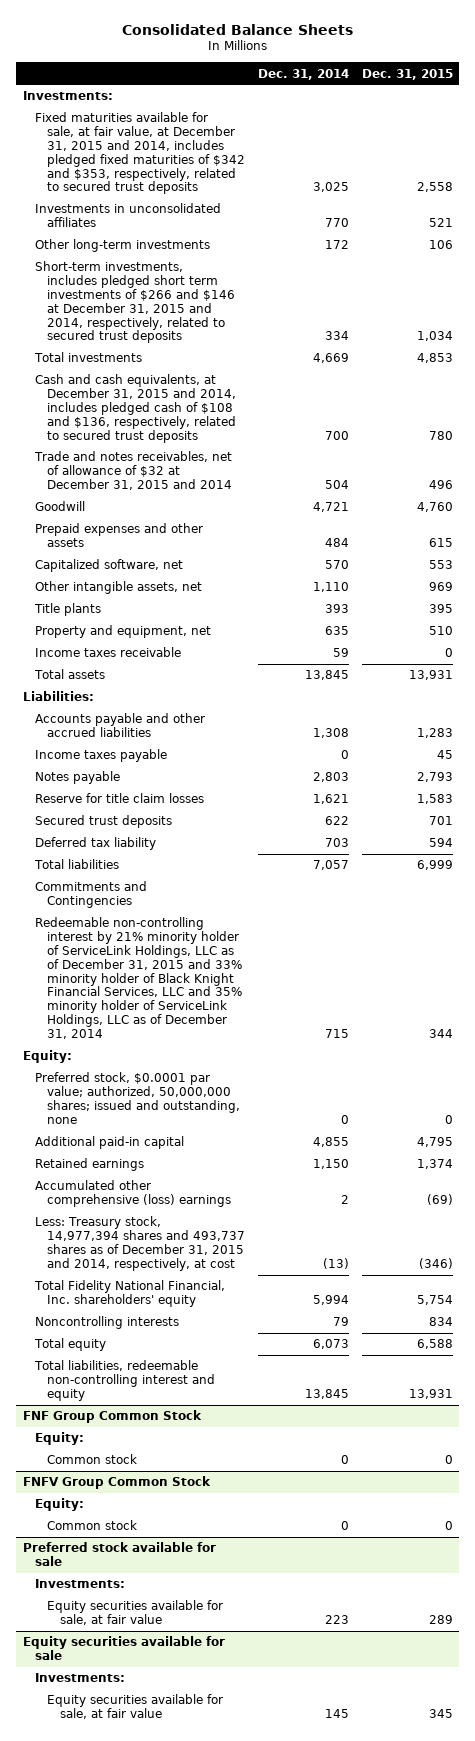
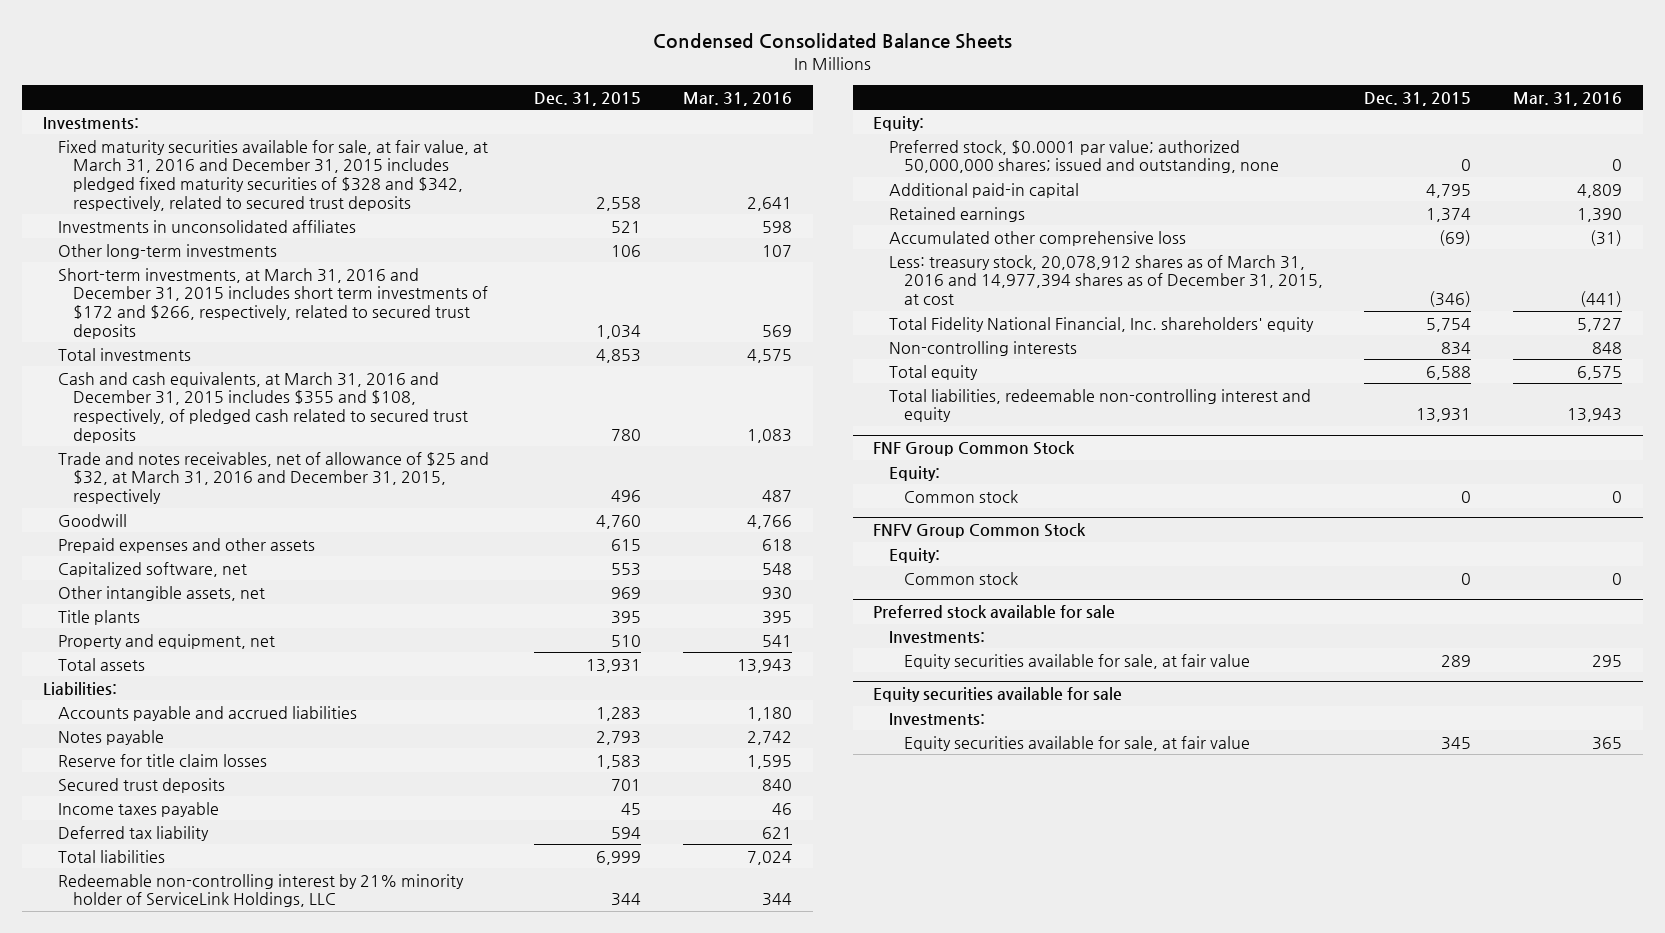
[121,23,353,35] Consolidated Balance Sheets -> [652,33,1012,50] Condensed Consolidated Balance Sheets
[258,68,350,80] Dec. 31, 2014 -> none
none -> [682,91,792,106] Mar. 31, 2016
[34,112,246,195] Fixed maturities available for sale, at fair value, at December 31, 2015 and 2014, includes pledged fixed maturities of $342 and $353, respectively, related to secured trust deposits -> [58,139,489,211] Fixed maturity securities available for sale, at fair value, at March 31, 2016 and December 31, 2015 includes pledged fixed maturity securities of $328 and $342, respectively, related to secured trust deposits
[34,261,236,344] Short-term investments, includes pledged short term investments of $266 and $146 at December 31, 2015 and 2014, respectively, related to secured trust deposits -> [58,267,489,339] Short-term investments, at March 31, 2016 and December 31, 2015 includes short term investments of $172 and $266, respectively, related to secured trust deposits
[34,374,237,443] Cash and cash equivalents, at December 31, 2015 and 2014, includes pledged cash of $108 and $136, respectively, related to secured trust deposits -> [58,371,469,443] Cash and cash equivalents, at March 31, 2016 and December 31, 2015 includes $355 and $108, respectively, of pledged cash related to secured trust deposits
[33,451,233,491] Trade and notes receivables, net of allowance of $32 at December 31, 2015 and 2014 -> [58,451,490,505] Trade and notes receivables, net of allowance of $25 and $32, at March 31, 2016 and December 31, 2015, respectively
[34,647,181,658] Income taxes receivable -> none
[34,713,205,738] Accounts payable and other accrued liabilities -> [58,705,358,721] Accounts payable and accrued liabilities
[34,749,167,763] Income taxes payable -> [58,801,220,817] Income taxes payable
[34,881,147,909] Commitments and Contingencies -> none
[34,917,243,1039] Redeemable non-controlling interest by 21% minority holder of ServiceLink Holdings, LLC as of December 31, 2015 and 33% minority holder of Black Knight Financial Services, LLC and 35% minority holder of ServiceLink Holdings, LLC as of December 31, 2014 -> [58,873,465,908] Redeemable non-controlling interest by 21% minority holder of ServiceLink Holdings, LLC
[34,1072,241,1124] Preferred stock, $0.0001 par value; authorized, 50,000,000 shares; issued and outstanding, none -> [888,139,1279,174] Preferred stock, $0.0001 par value; authorized 50,000,000 shares; issued and outstanding, none
[34,1180,232,1208] Accumulated other comprehensive (loss) earnings -> [888,230,1186,246] Accumulated other comprehensive loss
[34,1216,246,1271] Less: Treasury stock, 14,977,394 shares and 493,737 shares as of December 31, 2015 and 2014, respectively, at cost -> [888,254,1323,306] Less: treasury stock, 20,078,912 shares as of March 31, 2016 and 14,977,394 shares as of December 31, 2015, at cost
[34,1316,179,1330] Noncontrolling interests -> [888,340,1077,356] Non-controlling interests

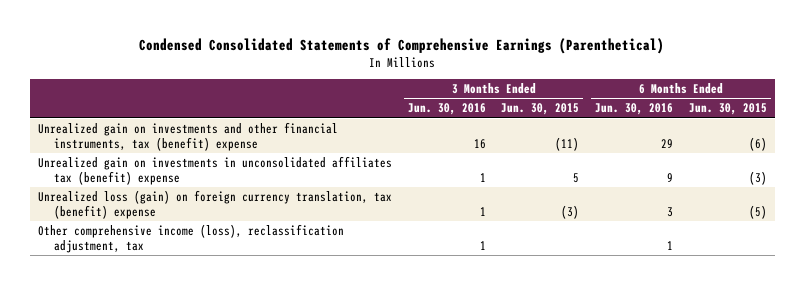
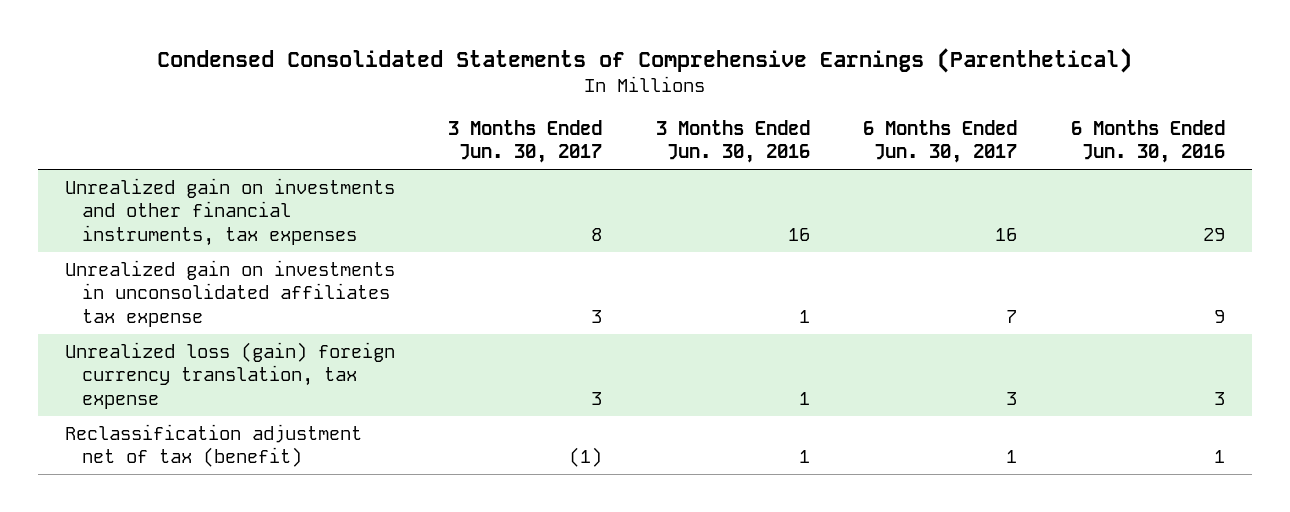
[501,103,580,116] Jun. 30, 2015 -> none
[689,103,768,116] Jun. 30, 2015 -> none
none -> [448,119,603,164] 3 Months Ended Jun. 30, 2017
none -> [863,119,1018,164] 6 Months Ended Jun. 30, 2017
[37,122,338,151] Unrealized gain on investments and other financial instruments, tax (benefit) expense -> [64,177,395,246] Unrealized gain on investments and other financial instruments, tax expenses
[37,156,392,185] Unrealized gain on investments in unconsolidated affiliates tax (benefit) expense -> [64,259,395,327] Unrealized gain on investments in unconsolidated affiliates tax expense
[37,190,392,219] Unrealized loss (gain) on foreign currency translation, tax (benefit) expense -> [64,341,395,409] Unrealized loss (gain) foreign currency translation, tax expense
[37,224,344,253] Other comprehensive income (loss), reclassification adjustment, tax -> [64,423,362,468] Reclassification adjustment net of tax (benefit)

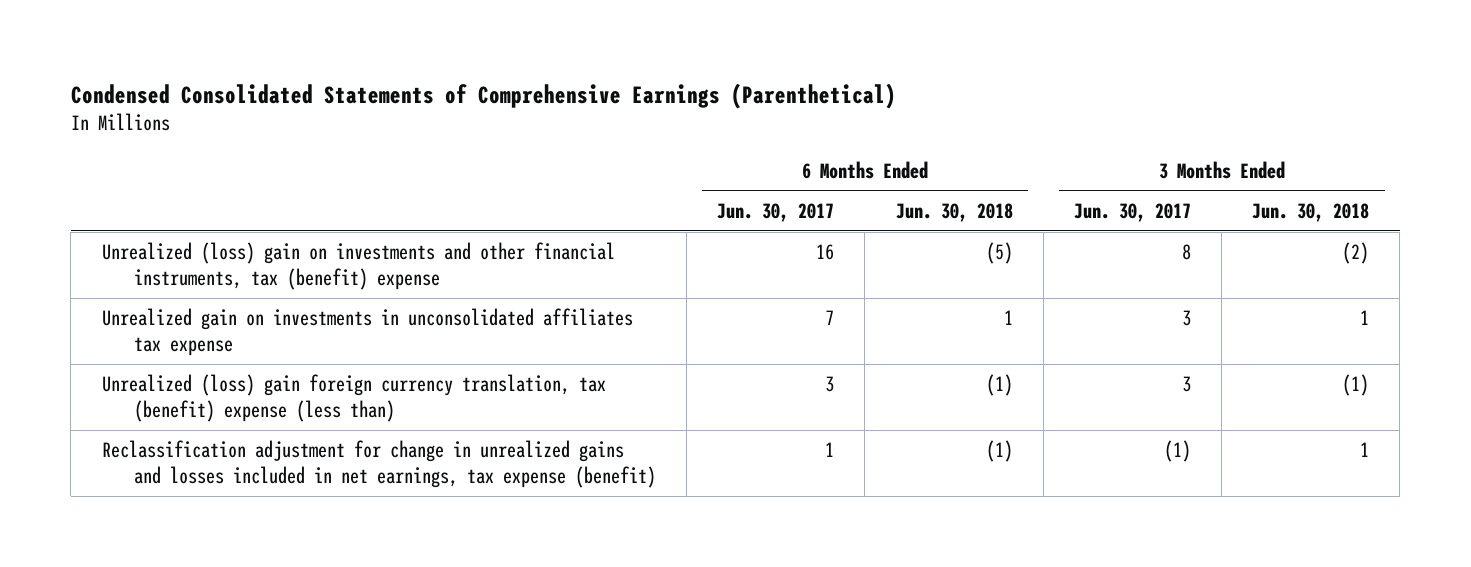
[655,119,810,164] 3 Months Ended Jun. 30, 2016 -> none
[1070,119,1225,164] 6 Months Ended Jun. 30, 2016 -> none
none -> [895,203,1013,223] Jun. 30, 2018
none -> [1252,203,1370,223] Jun. 30, 2018
[64,177,395,246] Unrealized gain on investments and other financial instruments, tax expenses -> [101,242,615,291] Unrealized (loss) gain on investments and other financial instruments, tax (benefit) expense
[64,341,395,409] Unrealized loss (gain) foreign currency translation, tax expense -> [101,374,606,423] Unrealized (loss) gain foreign currency translation, tax (benefit) expense (less than)
[64,423,362,468] Reclassification adjustment net of tax (benefit) -> [101,440,656,489] Reclassification adjustment for change in unrealized gains and losses included in net earnings, tax expense (benefit)

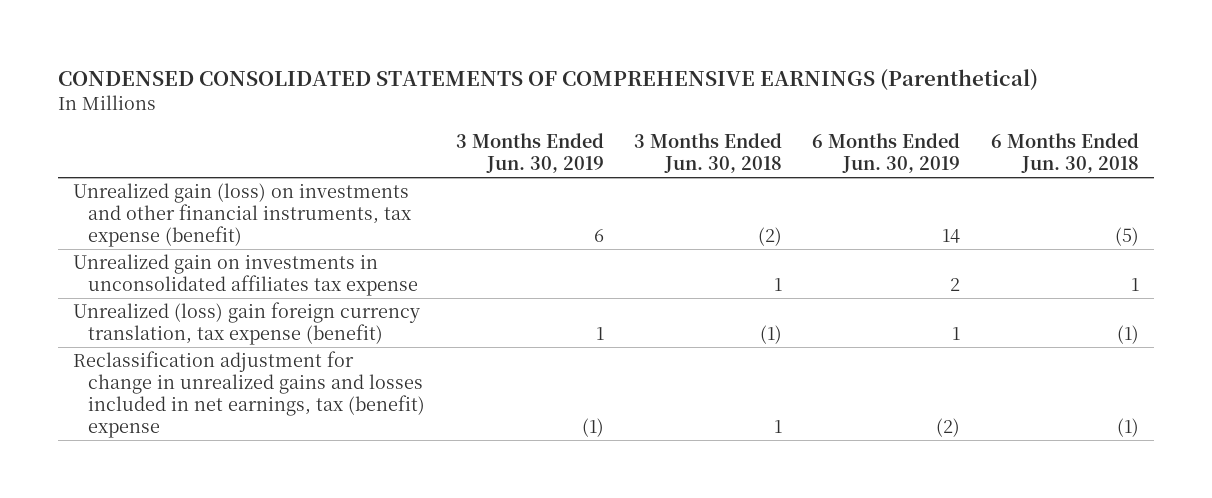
[70,82,896,109] Condensed Consolidated Statements of Comprehensive Earnings (Parenthetical) -> [58,68,1039,91] CONDENSED CONSOLIDATED STATEMENTS OF COMPREHENSIVE EARNINGS (Parenthetical)
[717,203,835,223] Jun. 30, 2017 -> none
[1073,203,1191,223] Jun. 30, 2017 -> none
none -> [455,133,604,174] 3 Months Ended Jun. 30, 2019
none -> [812,133,961,174] 6 Months Ended Jun. 30, 2019
[101,242,615,291] Unrealized (loss) gain on investments and other financial instruments, tax (benefit) expense -> [73,183,412,248] Unrealized gain (loss) on investments and other financial instruments, tax expense (benefit)
[101,374,606,423] Unrealized (loss) gain foreign currency translation, tax (benefit) expense (less than) -> [73,302,421,346] Unrealized (loss) gain foreign currency translation, tax expense (benefit)
[101,440,656,489] Reclassification adjustment for change in unrealized gains and losses included in net earnings, tax expense (benefit) -> [73,351,426,439] Reclassification adjustment for change in unrealized gains and losses included in net earnings, tax (benefit) expense

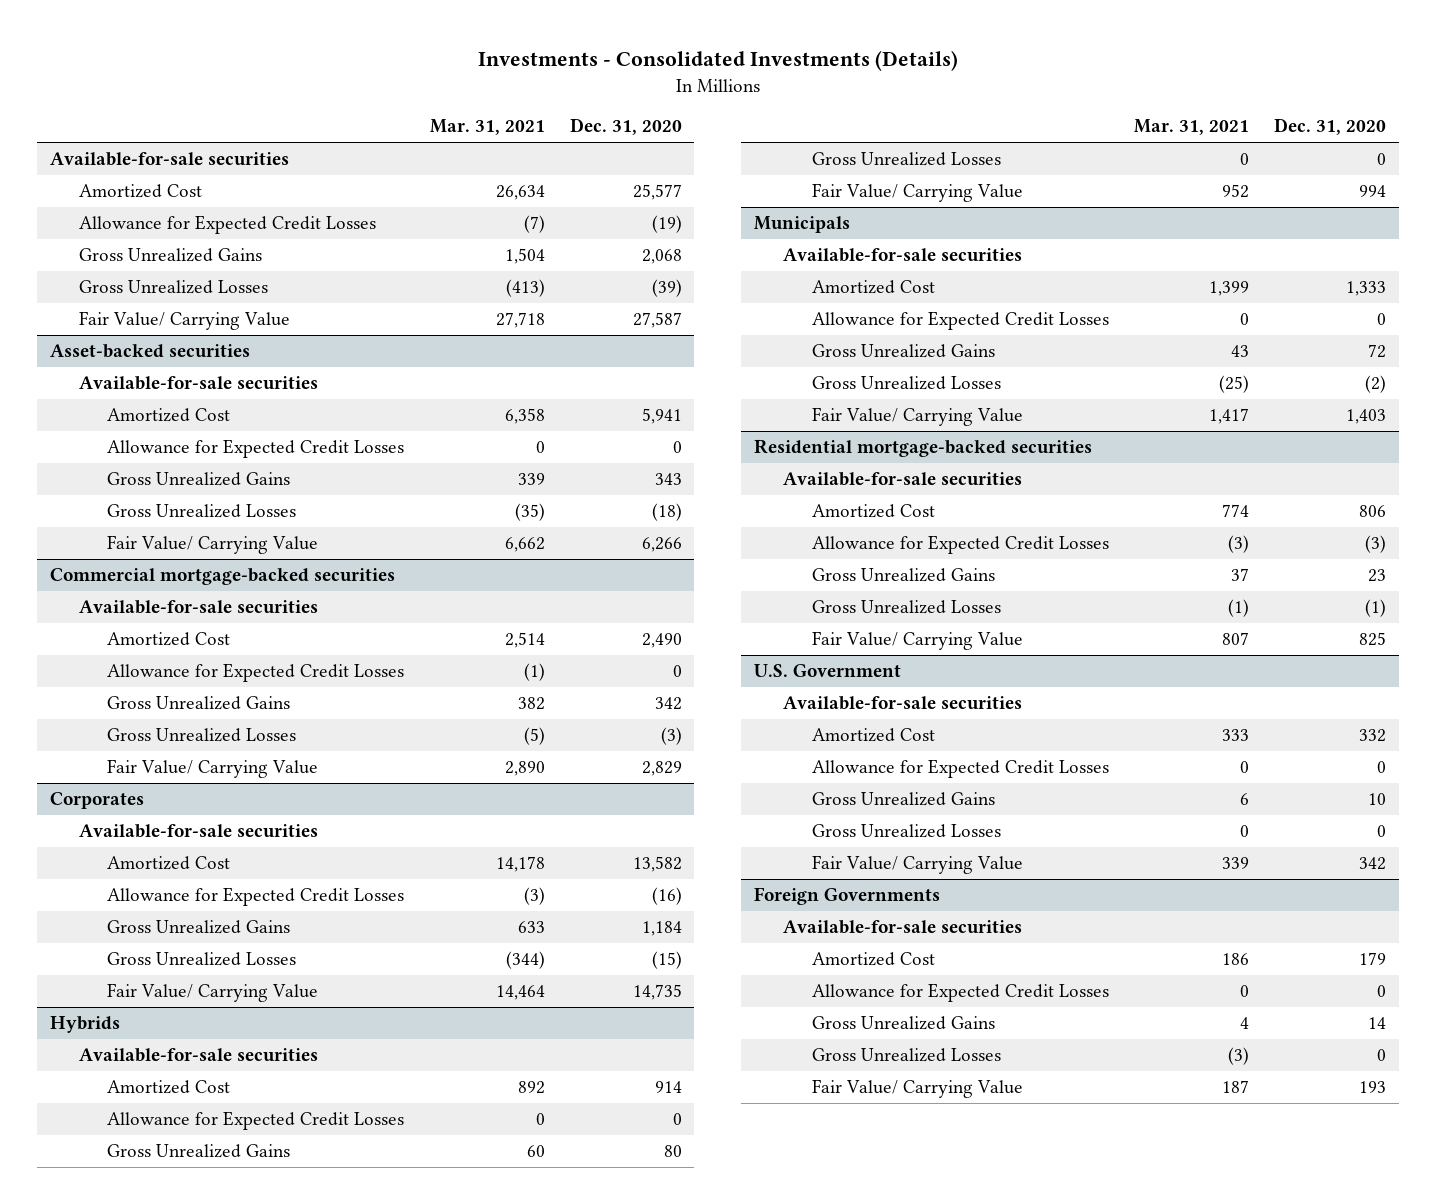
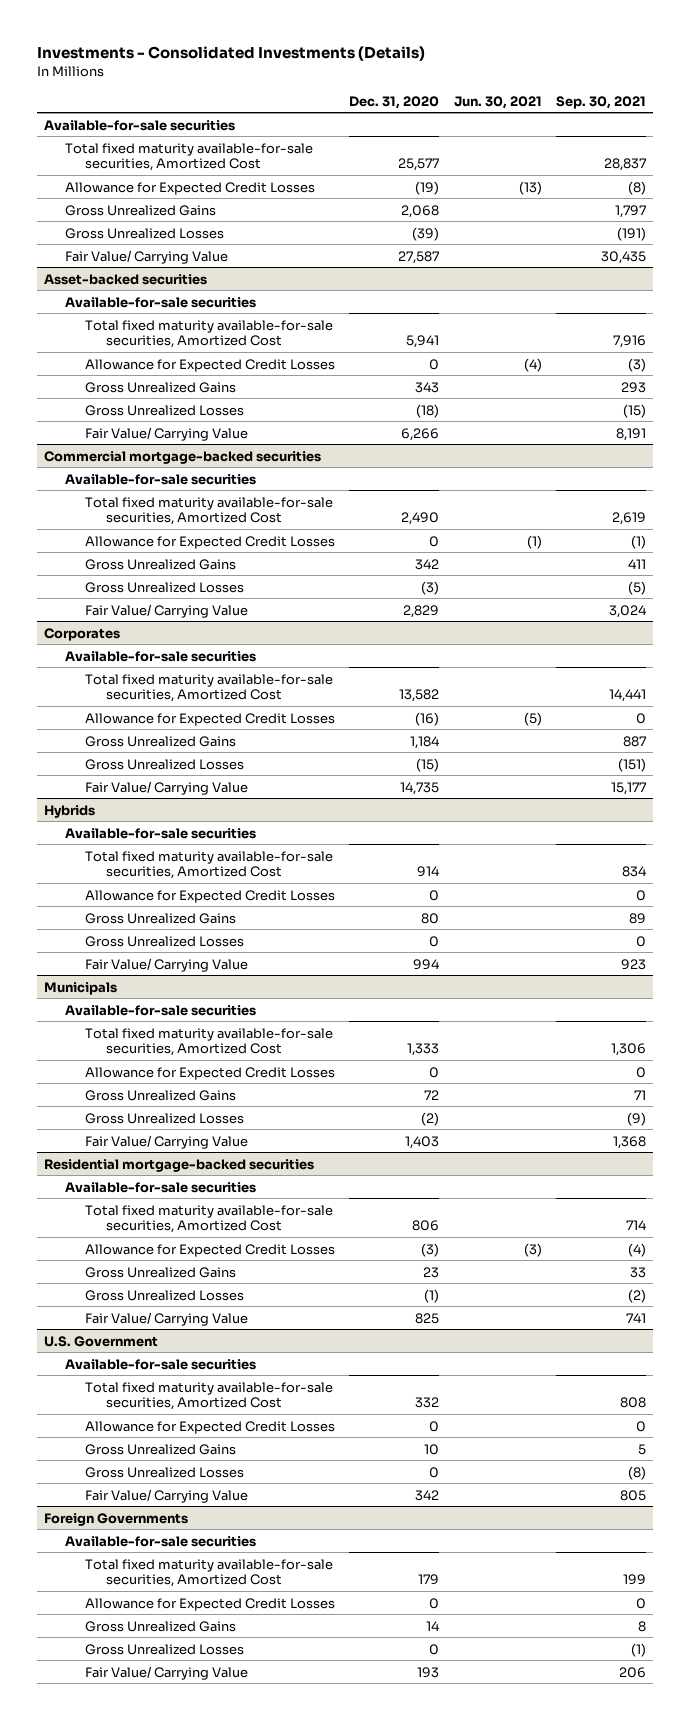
[429,119,545,136] Mar. 31, 2021 -> none
none -> [453,95,542,109] Jun. 30, 2021
none -> [555,95,646,109] Sep. 30, 2021
[78,183,202,198] Amortized Cost -> [64,142,313,172] Total fixed maturity available-for-sale securities, Amortized Cost
[107,407,231,422] Amortized Cost -> [85,319,334,349] Total fixed maturity available-for-sale securities, Amortized Cost
[107,631,231,646] Amortized Cost -> [85,496,334,526] Total fixed maturity available-for-sale securities, Amortized Cost
[107,855,231,870] Amortized Cost -> [85,673,334,703] Total fixed maturity available-for-sale securities, Amortized Cost
[107,1079,231,1094] Amortized Cost -> [85,850,334,880] Total fixed maturity available-for-sale securities, Amortized Cost
[811,279,935,294] Amortized Cost -> [85,1027,334,1057] Total fixed maturity available-for-sale securities, Amortized Cost
[811,503,935,518] Amortized Cost -> [85,1204,334,1234] Total fixed maturity available-for-sale securities, Amortized Cost
[811,727,935,742] Amortized Cost -> [85,1381,334,1411] Total fixed maturity available-for-sale securities, Amortized Cost
[811,951,935,966] Amortized Cost -> [85,1558,334,1588] Total fixed maturity available-for-sale securities, Amortized Cost

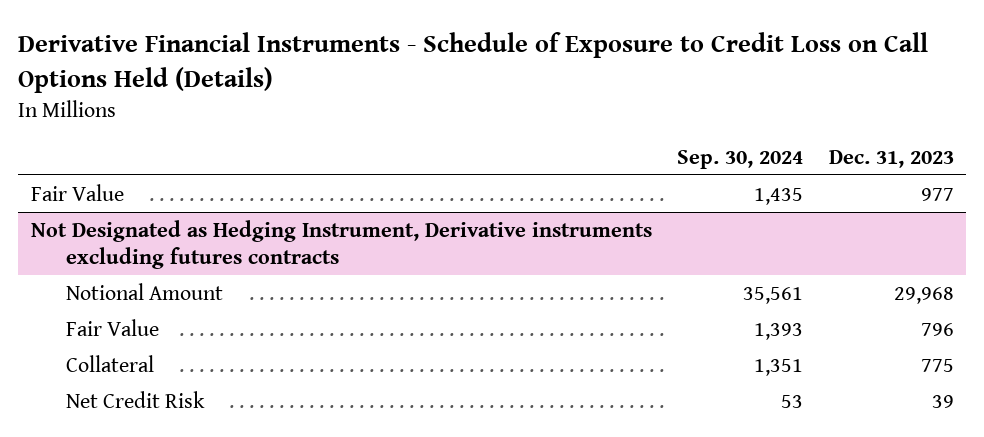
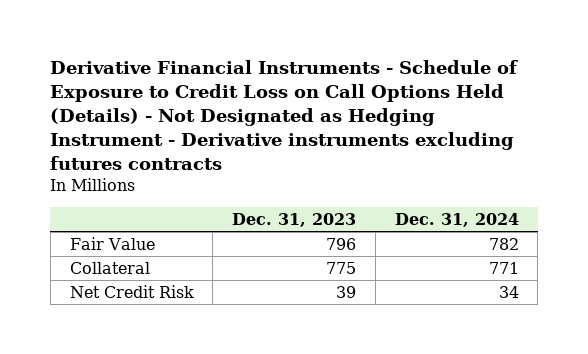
[17,32,928,93] Derivative Financial Instruments - Schedule of Exposure to Credit Loss on Call Options Held (Details) -> [50,60,519,171] Derivative Financial Instruments - Schedule of Exposure to Credit Loss on Call Options Held (Details) - Not Designated as Hedging Instrument - Derivative instruments excluding futures contracts
[677,149,804,169] Sep. 30, 2024 -> none
none -> [394,212,519,227] Dec. 31, 2024
[30,183,124,201] Fair Value -> none
[30,219,652,269] Not Designated as Hedging Instrument, Derivative instruments excluding futures contracts -> none
[65,282,223,300] Notional Amount -> none

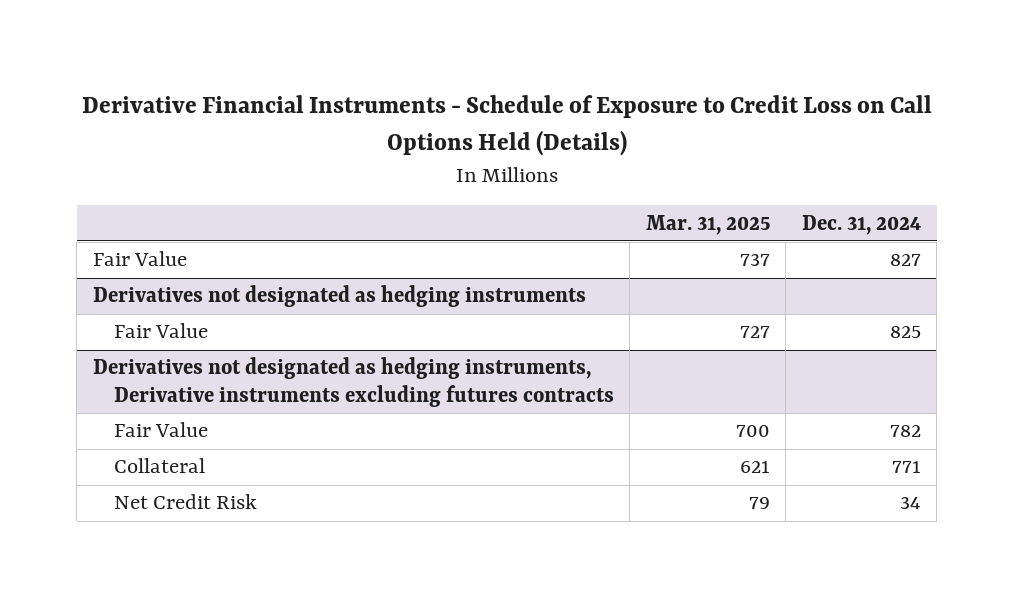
[50,60,519,171] Derivative Financial Instruments - Schedule of Exposure to Credit Loss on Call Options Held (Details) - Not Designated as Hedging Instrument - Derivative instruments excluding futures contracts -> [81,95,932,156] Derivative Financial Instruments - Schedule of Exposure to Credit Loss on Call Options Held (Details)
[232,212,357,227] Dec. 31, 2023 -> none
none -> [645,214,770,235] Mar. 31, 2025
none -> [92,251,187,267] Fair Value
none -> [92,285,586,308] Derivatives not designated as hedging instruments
none -> [113,323,208,339] Fair Value
none -> [92,357,614,408] Derivatives not designated as hedging instruments, Derivative instruments excluding futures contracts

